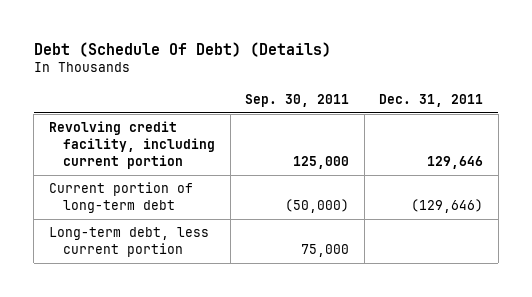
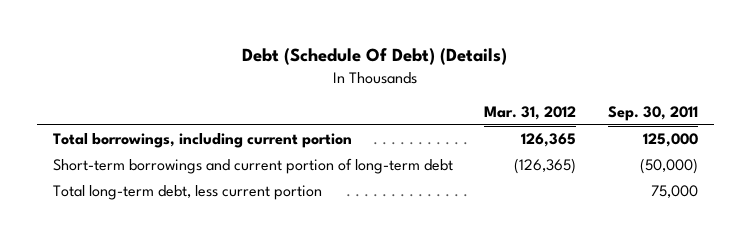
[379,94,484,108] Dec. 31, 2011 -> none
none -> [484,106,577,121] Mar. 31, 2012
[49,121,216,170] Revolving credit facility, including current portion -> [52,133,352,149] Total borrowings, including current portion
[49,182,194,214] Current portion of long-term debt -> [52,158,453,175] Short-term borrowings and current portion of long-term debt
[49,227,210,258] Long-term debt, less current portion -> [52,185,322,201] Total long-term debt, less current portion

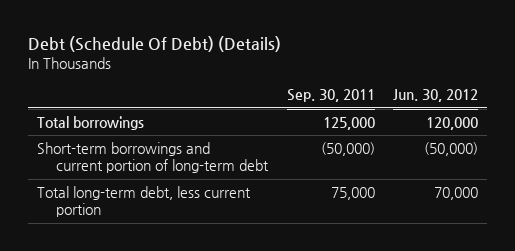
[484,106,577,121] Mar. 31, 2012 -> none
none -> [393,89,479,103] Jun. 30, 2012
[52,133,352,149] Total borrowings, including current portion -> [37,115,145,130] Total borrowings

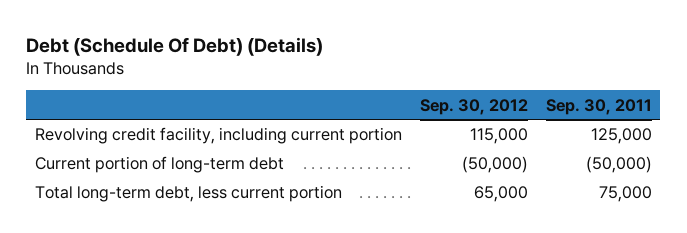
[393,89,479,103] Jun. 30, 2012 -> none
none -> [419,98,528,115] Sep. 30, 2012
[37,115,145,130] Total borrowings -> [35,127,403,145] Revolving credit facility, including current portion
[37,141,270,174] Short-term borrowings and current portion of long-term debt -> [35,156,285,174] Current portion of long-term debt

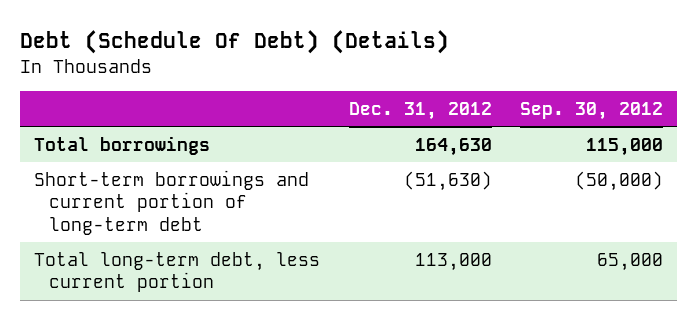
[545,98,652,115] Sep. 30, 2011 -> none
none -> [348,102,492,121] Dec. 31, 2012
[35,127,403,145] Revolving credit facility, including current portion -> [34,136,211,156] Total borrowings
[35,156,285,174] Current portion of long-term debt -> [34,170,310,235] Short-term borrowings and current portion of long-term debt

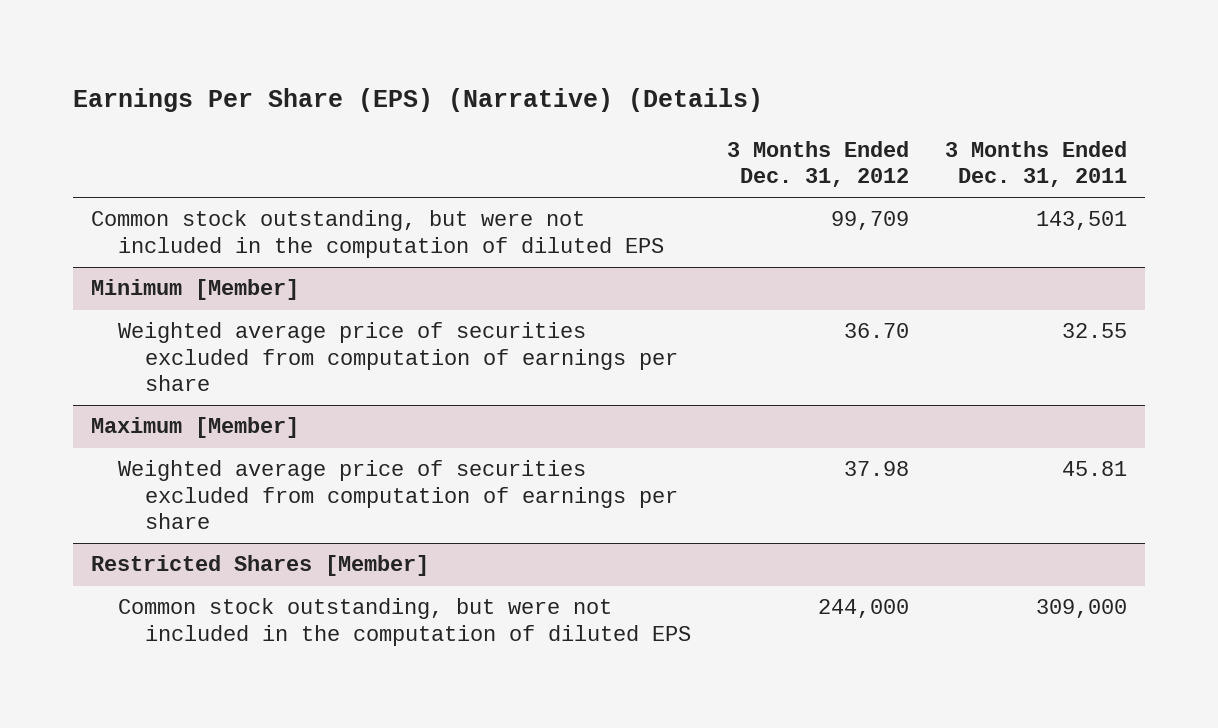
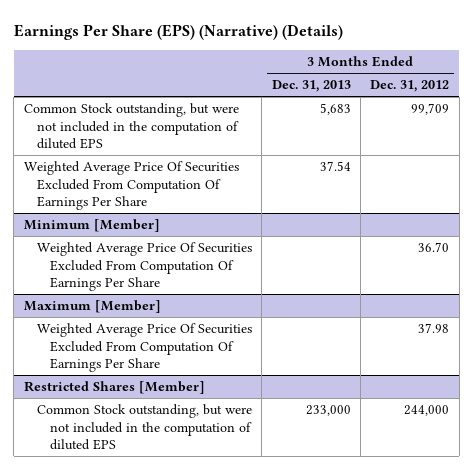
[944,141,1127,188] 3 Months Ended Dec. 31, 2011 -> none
none -> [271,80,351,93] Dec. 31, 2013
[90,210,664,258] Common stock outstanding, but were not included in the computation of diluted EPS -> [23,103,240,149] Common Stock outstanding, but were not included in the computation of diluted EPS
none -> [23,161,239,210] Weighted Average Price Of Securities Excluded From Computation Of Earnings Per Share
[117,322,679,392] Weighted average price of securities excluded from computation of earnings per share -> [37,242,253,291] Weighted Average Price Of Securities Excluded From Computation Of Earnings Per Share
[117,460,679,530] Weighted average price of securities excluded from computation of earnings per share -> [37,323,253,372] Weighted Average Price Of Securities Excluded From Computation Of Earnings Per Share
[117,598,692,646] Common stock outstanding, but were not included in the computation of diluted EPS -> [37,404,253,450] Common Stock outstanding, but were not included in the computation of diluted EPS

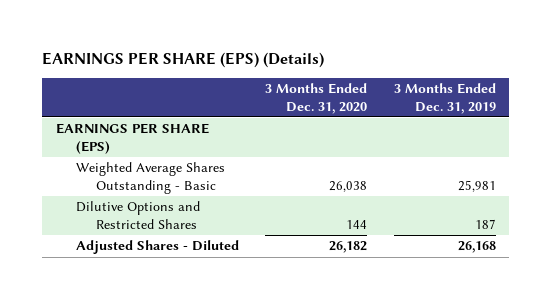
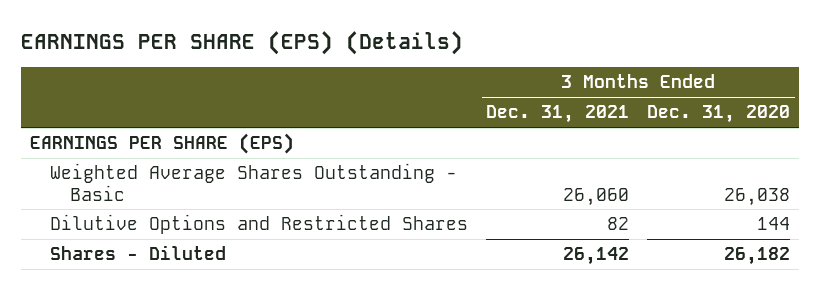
[393,83,496,114] 3 Months Ended Dec. 31, 2019 -> none
none -> [486,105,630,124] Dec. 31, 2021
[75,240,239,255] Adjusted Shares - Diluted -> [49,245,226,261] Shares - Diluted

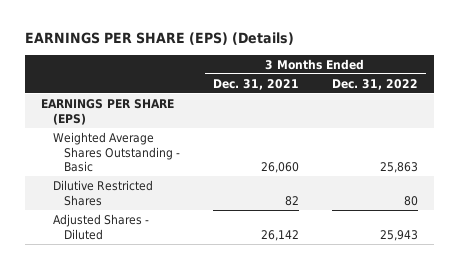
[647,105,791,124] Dec. 31, 2020 -> none
none -> [331,78,418,90] Dec. 31, 2022
[49,214,468,235] Dilutive Options and Restricted Shares -> [52,179,153,206] Dilutive Restricted Shares
[49,245,226,261] Shares - Diluted -> [52,213,149,240] Adjusted Shares - Diluted

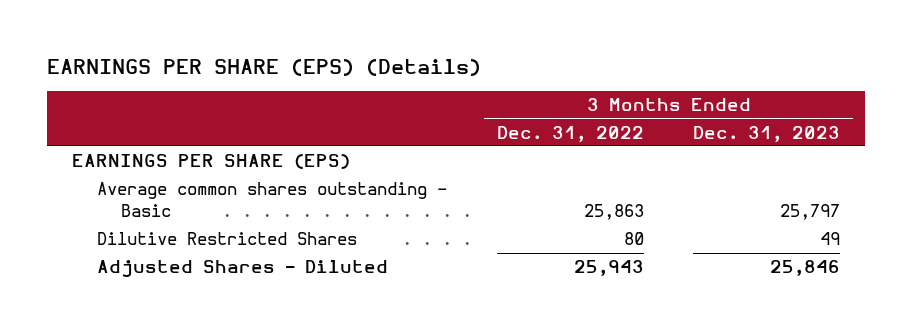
[212,78,299,90] Dec. 31, 2021 -> none
none -> [693,125,841,142] Dec. 31, 2023
[52,131,181,173] Weighted Average Shares Outstanding - Basic -> [96,182,447,218] Average common shares outstanding - Basic

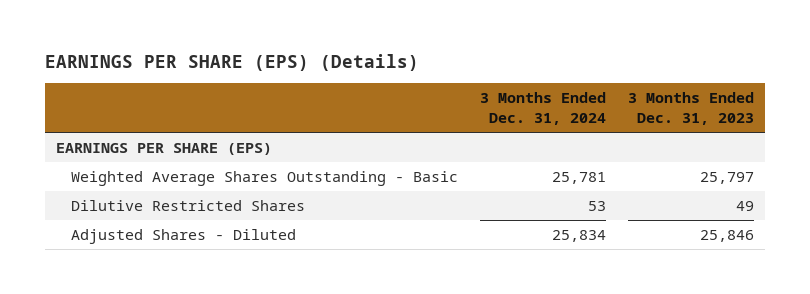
[496,125,644,142] Dec. 31, 2022 -> none
none -> [479,92,606,125] 3 Months Ended Dec. 31, 2024
[96,182,447,218] Average common shares outstanding - Basic -> [70,171,458,187] Weighted Average Shares Outstanding - Basic

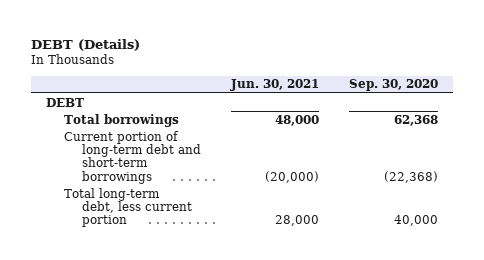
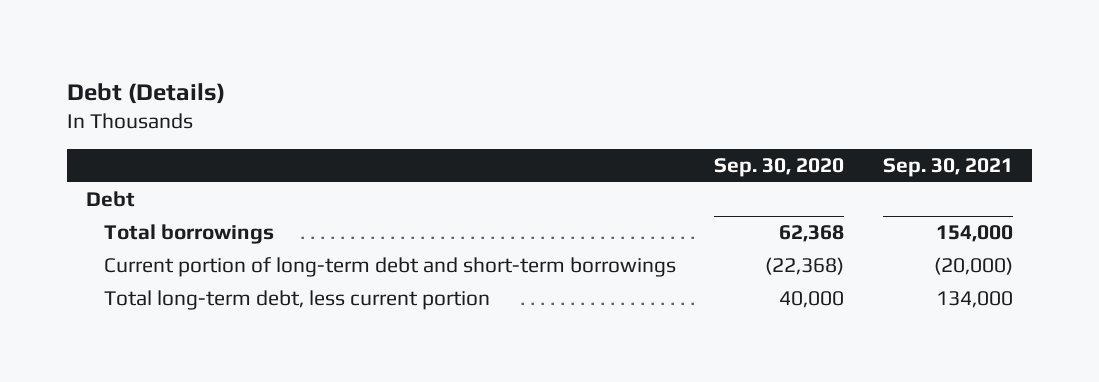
[31,39,141,52] DEBT (Details) -> [66,82,225,104] Debt (Details)
[229,79,319,92] Jun. 30, 2021 -> none
none -> [882,158,1013,178] Sep. 30, 2021
[46,97,85,107] DEBT -> [86,191,136,208] Debt

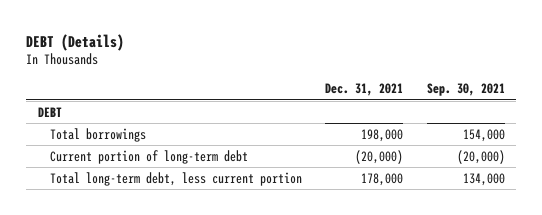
[66,82,225,104] Debt (Details) -> [25,33,124,51] DEBT (Details)
[714,158,845,178] Sep. 30, 2020 -> none
none -> [325,83,404,97] Dec. 31, 2021
[86,191,136,208] Debt -> [37,106,62,117] DEBT
[104,257,677,278] Current portion of long-term debt and short-term borrowings -> [49,149,248,164] Current portion of long-term debt

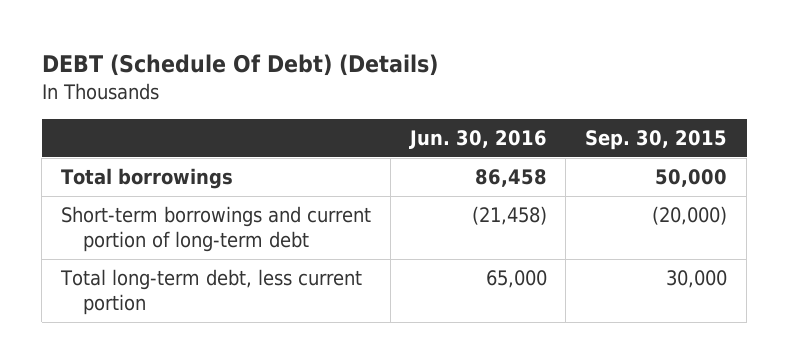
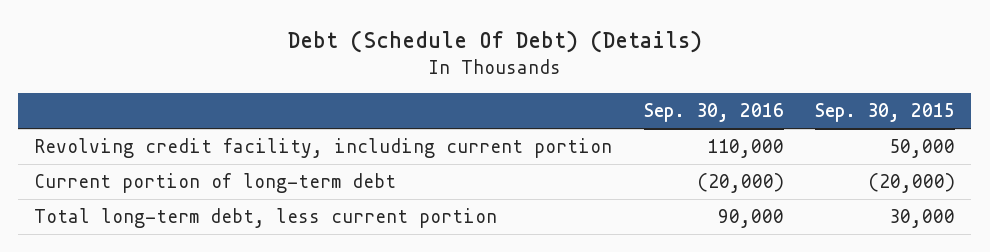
[41,54,438,77] DEBT (Schedule Of Debt) (Details) -> [287,29,702,53] Debt (Schedule Of Debt) (Details)
[408,130,547,150] Jun. 30, 2016 -> none
none -> [643,103,784,123] Sep. 30, 2016
[61,168,234,190] Total borrowings -> [34,138,613,159] Revolving credit facility, including current portion
[61,206,372,252] Short-term borrowings and current portion of long-term debt -> [34,173,397,194] Current portion of long-term debt

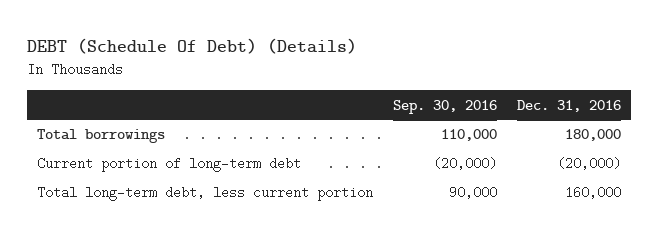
[287,29,702,53] Debt (Schedule Of Debt) (Details) -> [27,38,358,55] DEBT (Schedule Of Debt) (Details)
[815,103,956,123] Sep. 30, 2015 -> none
none -> [517,99,622,112] Dec. 31, 2016
[34,138,613,159] Revolving credit facility, including current portion -> [37,129,166,144] Total borrowings

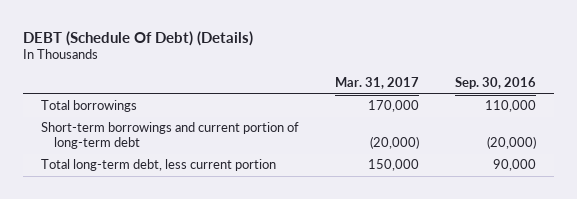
[517,99,622,112] Dec. 31, 2016 -> none
none -> [335,77,420,90] Mar. 31, 2017
[37,157,302,173] Current portion of long-term debt -> [41,122,300,150] Short-term borrowings and current portion of long-term debt

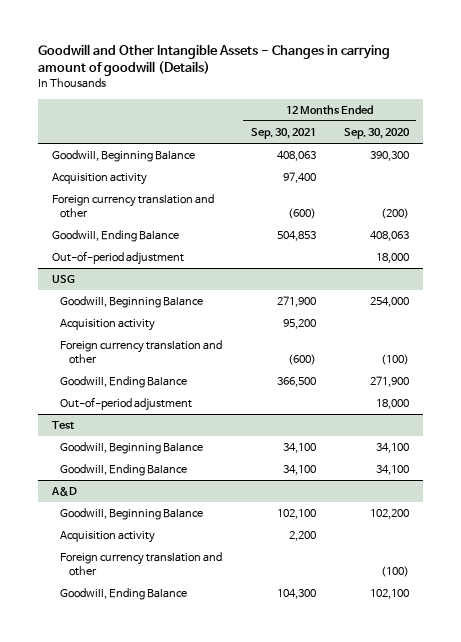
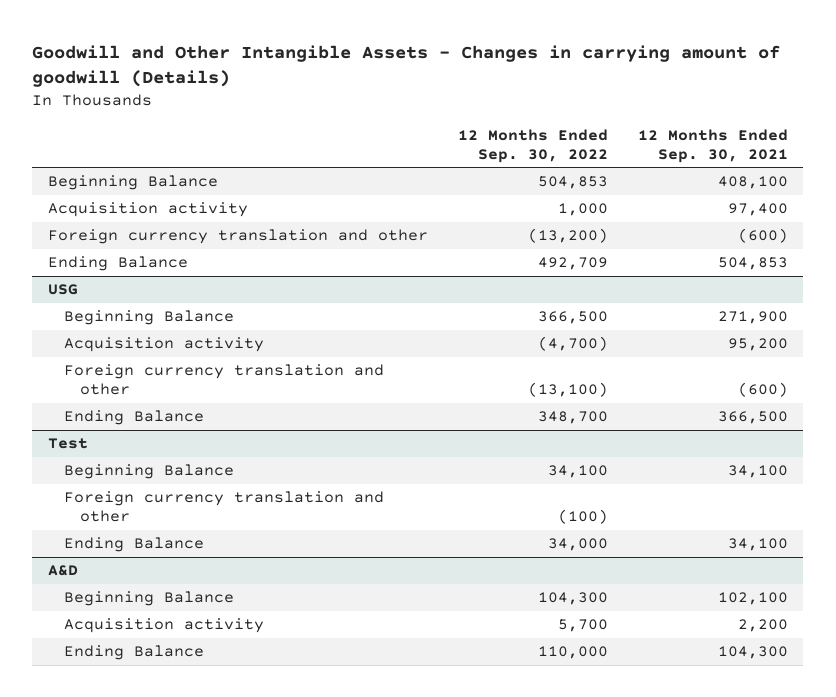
[343,128,410,140] Sep. 30, 2020 -> none
none -> [457,128,608,163] 12 Months Ended Sep. 30, 2022
[51,150,195,163] Goodwill, Beginning Balance -> [47,175,218,191] Beginning Balance
[276,151,316,162] 408,063 -> [718,176,789,190] 408,100
[51,251,184,266] Out-of-period adjustment -> none
[51,230,179,243] Goodwill, Ending Balance -> [47,256,188,272] Ending Balance
[60,296,204,309] Goodwill, Beginning Balance -> [63,310,234,326] Beginning Balance
[60,397,193,412] Out-of-period adjustment -> none
[60,376,188,389] Goodwill, Ending Balance -> [63,410,204,426] Ending Balance
[60,442,204,455] Goodwill, Beginning Balance -> [63,464,234,480] Beginning Balance
none -> [63,491,384,523] Foreign currency translation and other
[60,464,188,477] Goodwill, Ending Balance -> [63,537,204,553] Ending Balance
[60,508,204,521] Goodwill, Beginning Balance -> [63,591,234,607] Beginning Balance
[60,552,223,577] Foreign currency translation and other -> none
[60,588,188,601] Goodwill, Ending Balance -> [63,645,204,661] Ending Balance

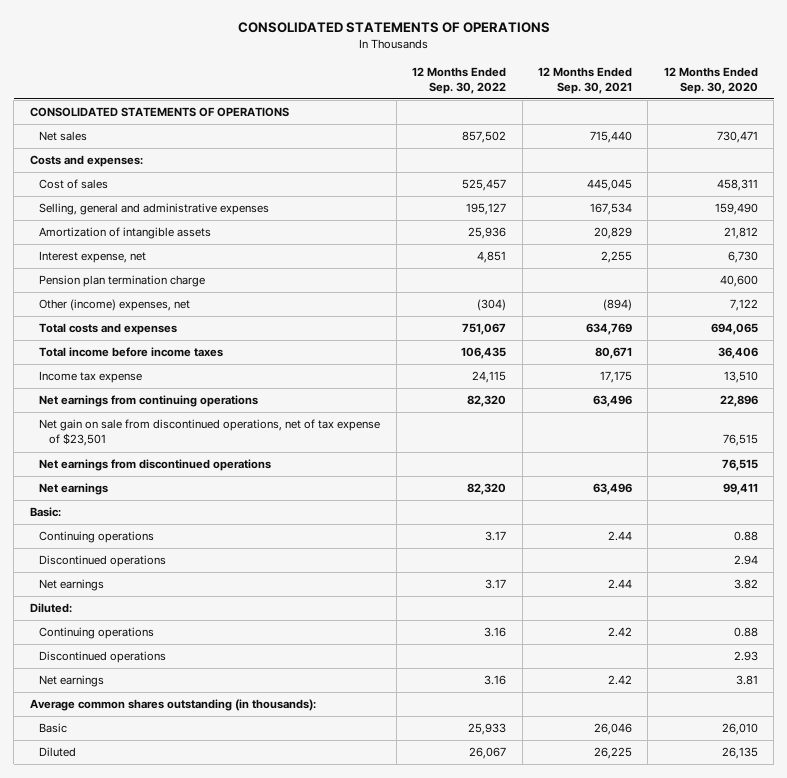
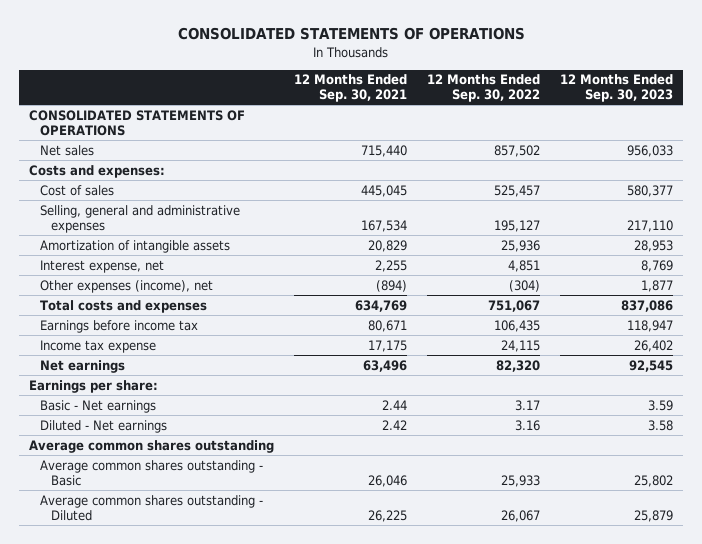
[663,66,758,94] 12 Months Ended Sep. 30, 2020 -> none
none -> [560,74,674,103] 12 Months Ended Sep. 30, 2023
[39,275,206,288] Pension plan termination charge -> none
[39,299,191,312] Other (income) expenses, net -> [39,279,213,293] Other expenses (income), net
[39,347,224,358] Total income before income taxes -> [39,319,198,333] Earnings before income tax
[39,395,259,408] Net earnings from continuing operations -> none
[39,419,381,447] Net gain on sale from discontinued operations, net of tax expense of $23,501 -> none
[39,459,272,472] Net earnings from discontinued operations -> none
[29,507,61,518] Basic: -> none
[39,531,155,544] Continuing operations -> none
[39,555,167,568] Discontinued operations -> none
[29,603,72,614] Diluted: -> none
[39,627,155,640] Continuing operations -> none
[39,651,167,664] Discontinued operations -> none
none -> [28,379,158,393] Earnings per share:
[39,579,105,592] Net earnings -> [39,399,156,413] Basic - Net earnings
[39,675,105,688] Net earnings -> [39,419,167,433] Diluted - Net earnings
[29,699,316,712] Average common shares outstanding (in thousands): -> [28,439,274,453] Average common shares outstanding
[39,723,68,734] Basic -> [39,459,263,486] Average common shares outstanding - Basic
[39,747,77,758] Diluted -> [39,494,263,521] Average common shares outstanding - Diluted

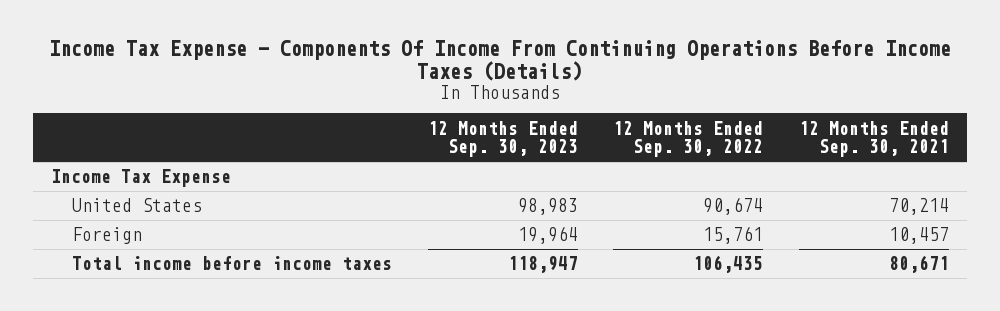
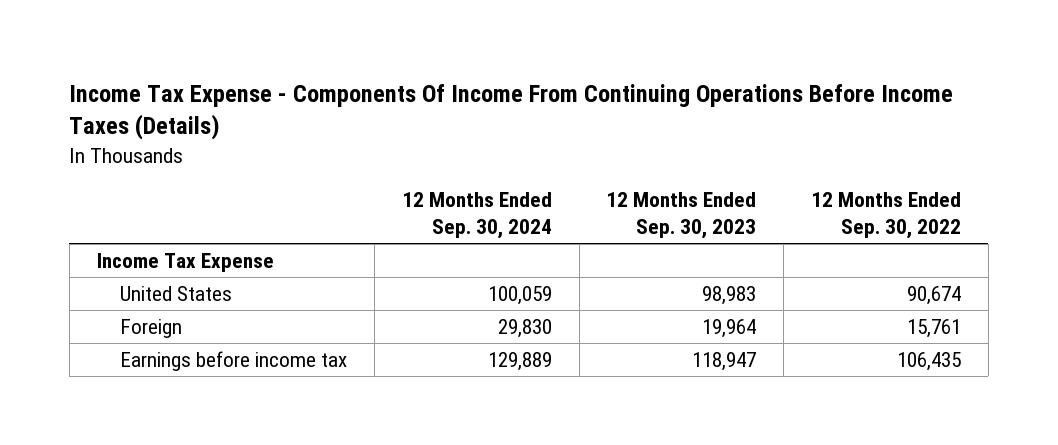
[799,120,950,158] 12 Months Ended Sep. 30, 2021 -> none
none -> [401,192,552,240] 12 Months Ended Sep. 30, 2024
[72,256,393,271] Total income before income taxes -> [120,350,348,371] Earnings before income tax

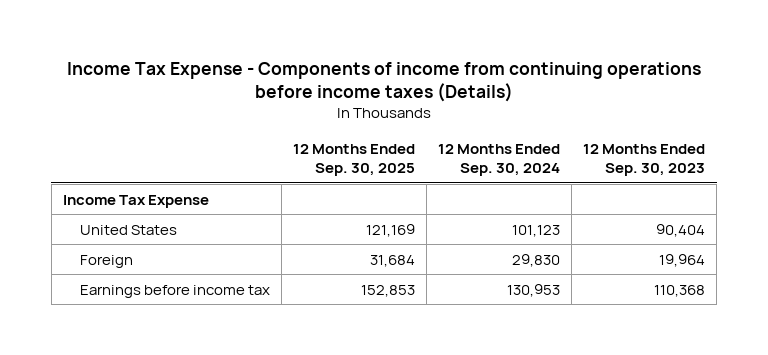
[69,83,954,141] Income Tax Expense - Components Of Income From Continuing Operations Before Income Taxes (Details) -> [66,61,701,102] Income Tax Expense - Components of income from continuing operations before income taxes (Details)
[810,192,961,240] 12 Months Ended Sep. 30, 2022 -> none
none -> [292,143,415,177] 12 Months Ended Sep. 30, 2025
[487,285,552,305] 100,059 -> [512,224,561,237] 101,123
[702,285,757,305] 98,983 -> [656,223,706,237] 90,404
[487,351,552,371] 129,889 -> [507,283,561,297] 130,953
[692,351,757,371] 118,947 -> [654,284,706,297] 110,368

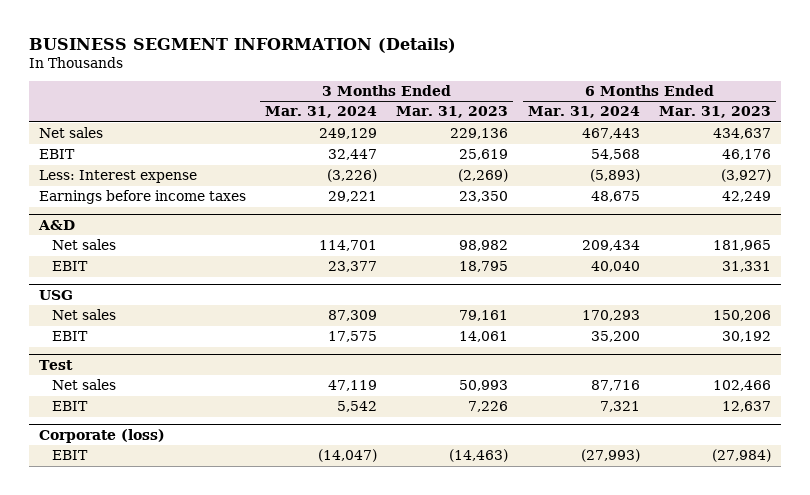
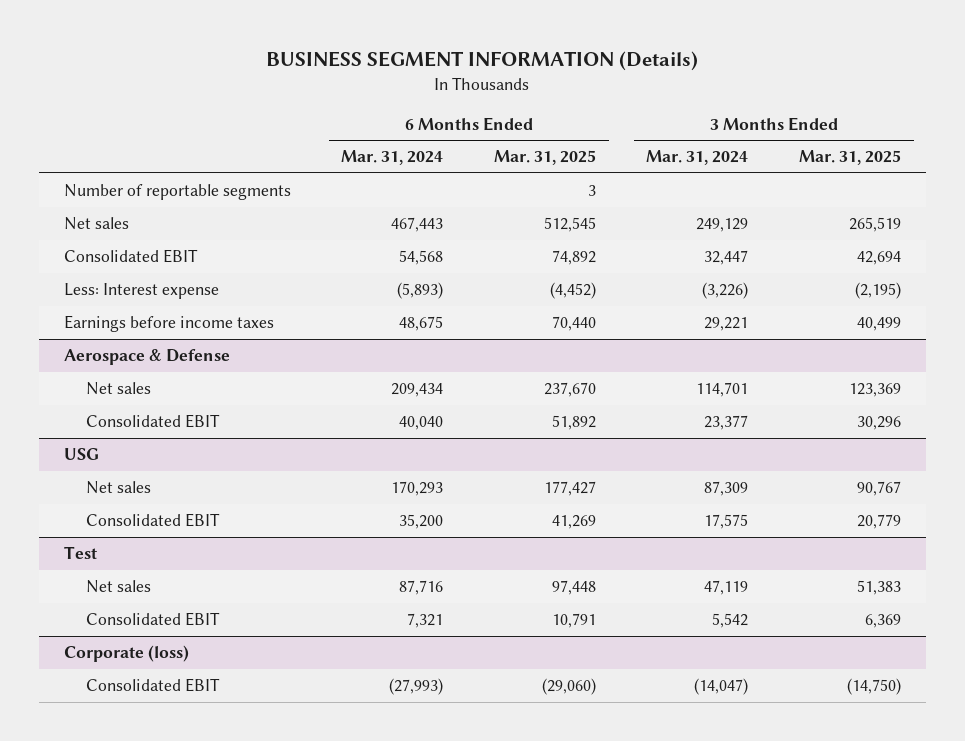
[396,106,509,119] Mar. 31, 2023 -> none
[659,106,772,119] Mar. 31, 2023 -> none
none -> [493,150,596,166] Mar. 31, 2025
none -> [798,150,901,166] Mar. 31, 2025
none -> [63,184,291,201] Number of reportable segments
[38,149,75,160] EBIT -> [63,249,198,264] Consolidated EBIT
[37,219,75,230] A&D -> [63,349,230,366] Aerospace & Defense
[51,261,88,272] EBIT -> [86,414,221,429] Consolidated EBIT
[51,331,88,342] EBIT -> [86,513,221,528] Consolidated EBIT
[51,401,88,412] EBIT -> [86,612,221,627] Consolidated EBIT
[51,450,88,461] EBIT -> [86,678,221,693] Consolidated EBIT

